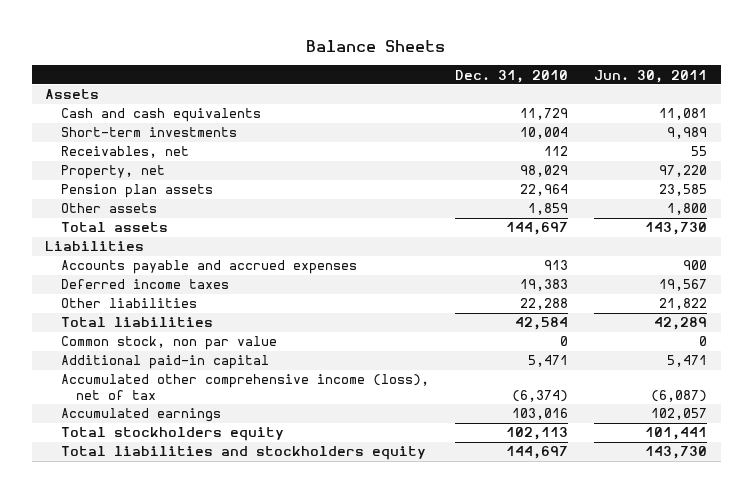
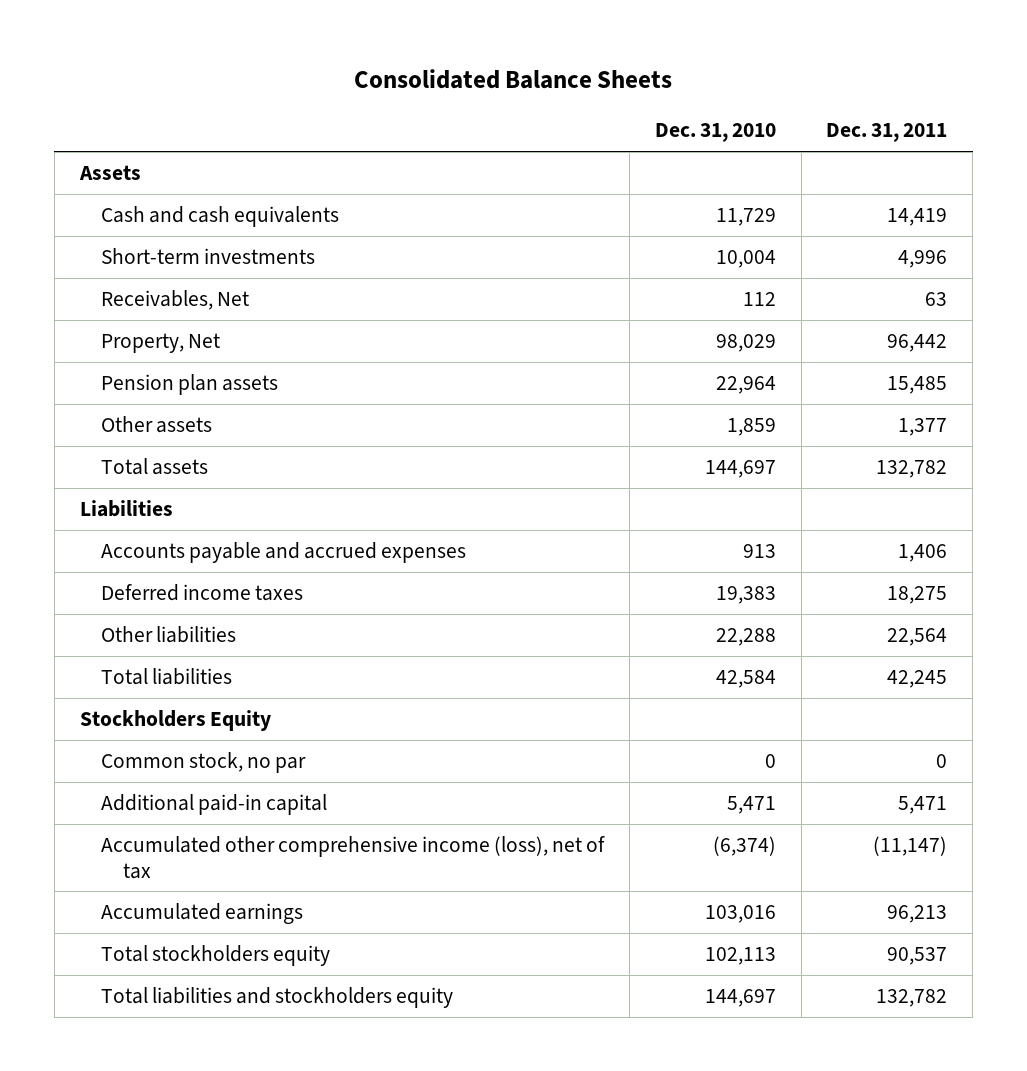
[306,40,446,53] Balance Sheets -> [354,68,673,89] Consolidated Balance Sheets
[594,69,708,83] Jun. 30, 2011 -> none
none -> [826,123,948,143] Dec. 31, 2011
[60,146,189,159] Receivables, net -> [101,289,250,310] Receivables, Net
[60,165,165,180] Property, net -> [101,332,221,353] Property, Net
none -> [79,709,271,731] Stockholders Equity
[60,336,277,351] Common stock, non par value -> [101,751,307,773] Common stock, no par

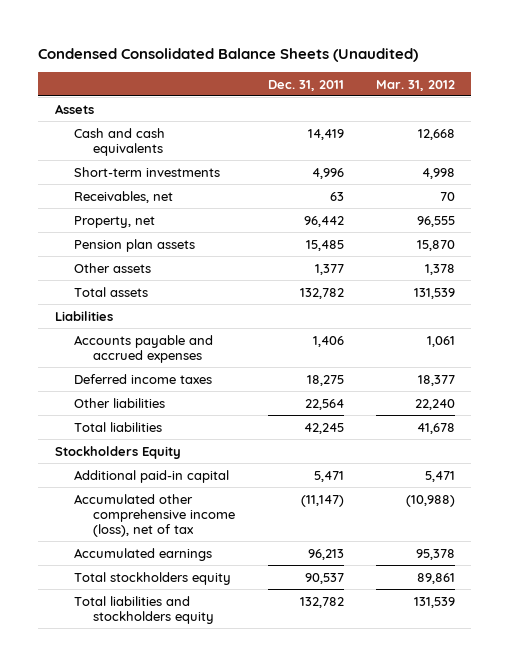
[354,68,673,89] Consolidated Balance Sheets -> [38,47,419,62] Condensed Consolidated Balance Sheets (Unaudited)
[654,123,776,143] Dec. 31, 2010 -> none
none -> [375,79,455,91] Mar. 31, 2012
[101,289,250,310] Receivables, Net -> [73,190,173,203] Receivables, net
[101,332,221,353] Property, Net -> [73,215,155,228] Property, net
[101,751,307,773] Common stock, no par -> none

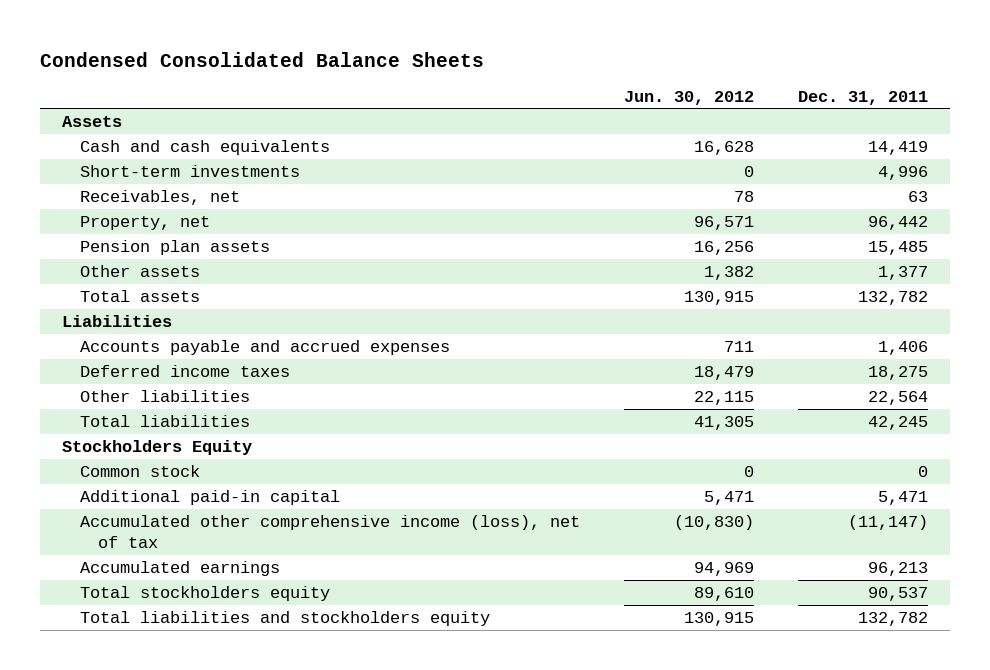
[38,47,419,62] Condensed Consolidated Balance Sheets (Unaudited) -> [40,51,485,67] Condensed Consolidated Balance Sheets
[375,79,455,91] Mar. 31, 2012 -> none
none -> [624,90,755,105] Jun. 30, 2012
none -> [80,465,201,478] Common stock

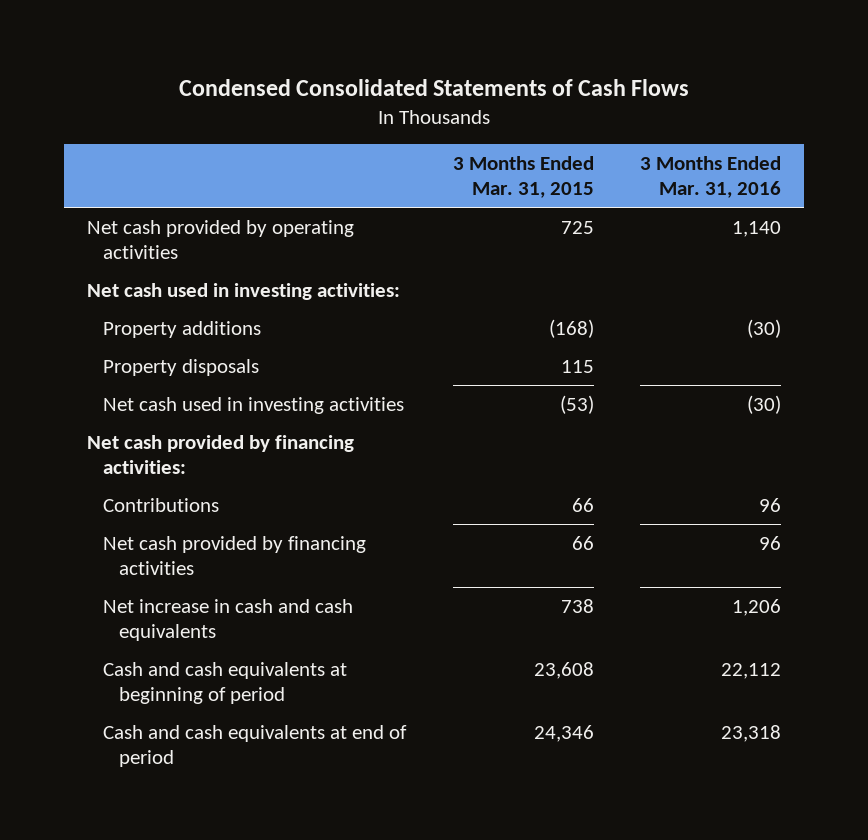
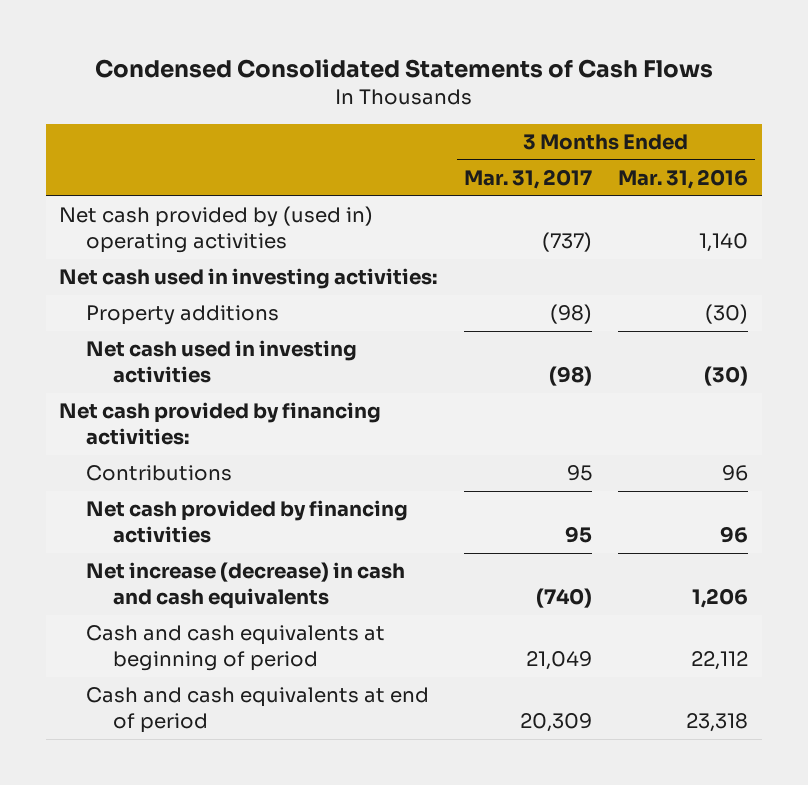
[452,155,594,199] 3 Months Ended Mar. 31, 2015 -> none
none -> [463,168,592,189] Mar. 31, 2017
[87,219,355,259] Net cash provided by operating activities -> [59,206,374,253] Net cash provided by (used in) operating activities
[103,358,260,376] Property disposals -> none
[103,598,354,641] Net increase in cash and cash equivalents -> [86,562,406,609] Net increase (decrease) in cash and cash equivalents

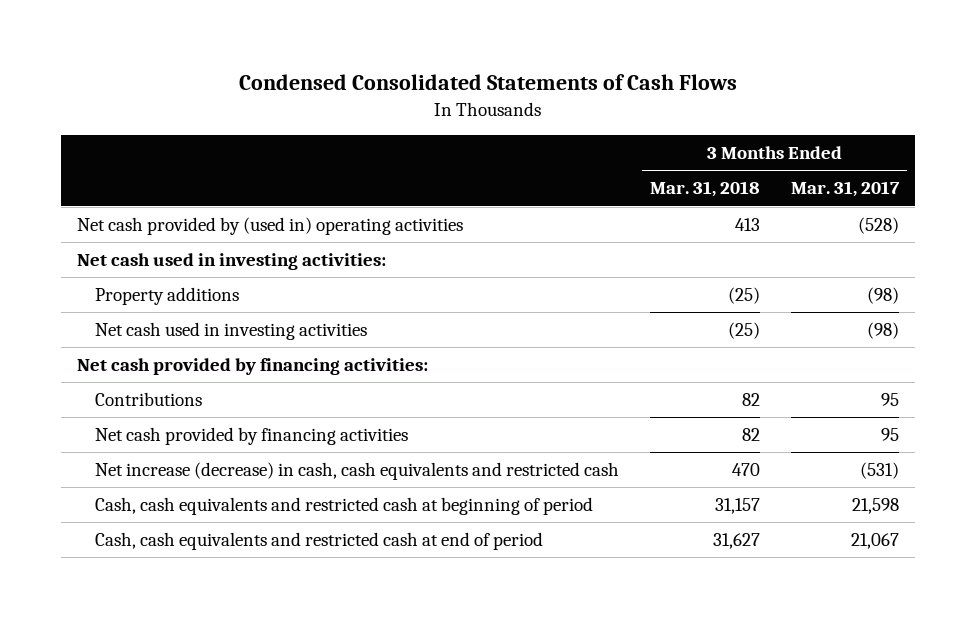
[618,168,749,189] Mar. 31, 2016 -> none
none -> [650,181,761,198] Mar. 31, 2018
[541,231,592,252] (737) -> [858,217,900,235] (528)
[86,562,406,609] Net increase (decrease) in cash and cash equivalents -> [94,462,619,481] Net increase (decrease) in cash, cash equivalents and restricted cash
[535,587,592,608] (740) -> [860,462,900,480] (531)
[86,625,386,671] Cash and cash equivalents at beginning of period -> [94,497,593,516] Cash, cash equivalents and restricted cash at beginning of period
[525,650,592,670] 21,049 -> [852,498,900,515] 21,598
[86,687,430,733] Cash and cash equivalents at end of period -> [94,532,543,551] Cash, cash equivalents and restricted cash at end of period
[519,712,592,732] 20,309 -> [851,533,900,550] 21,067

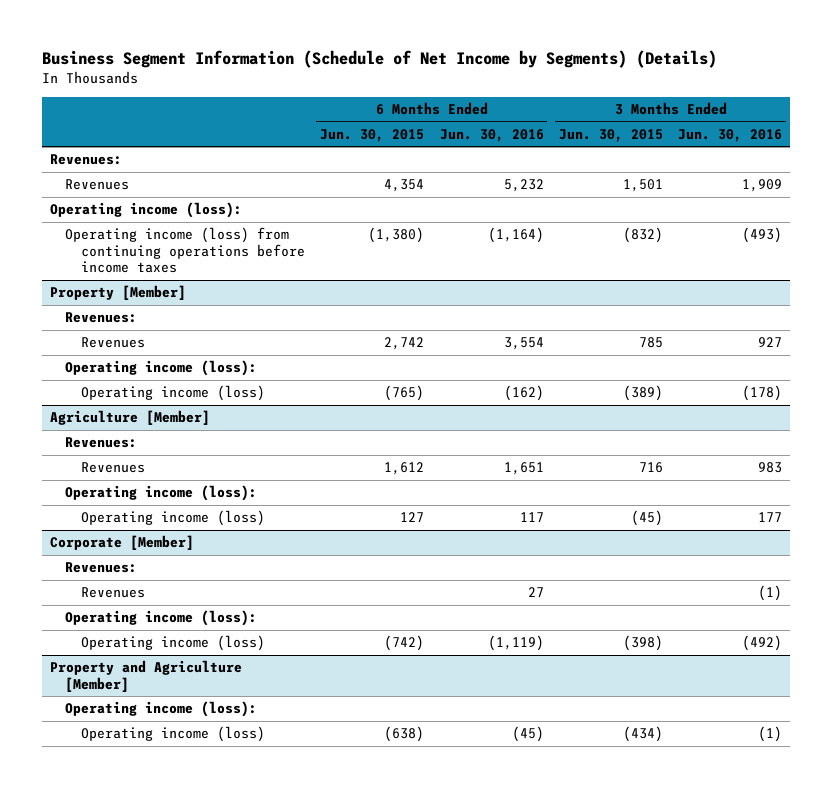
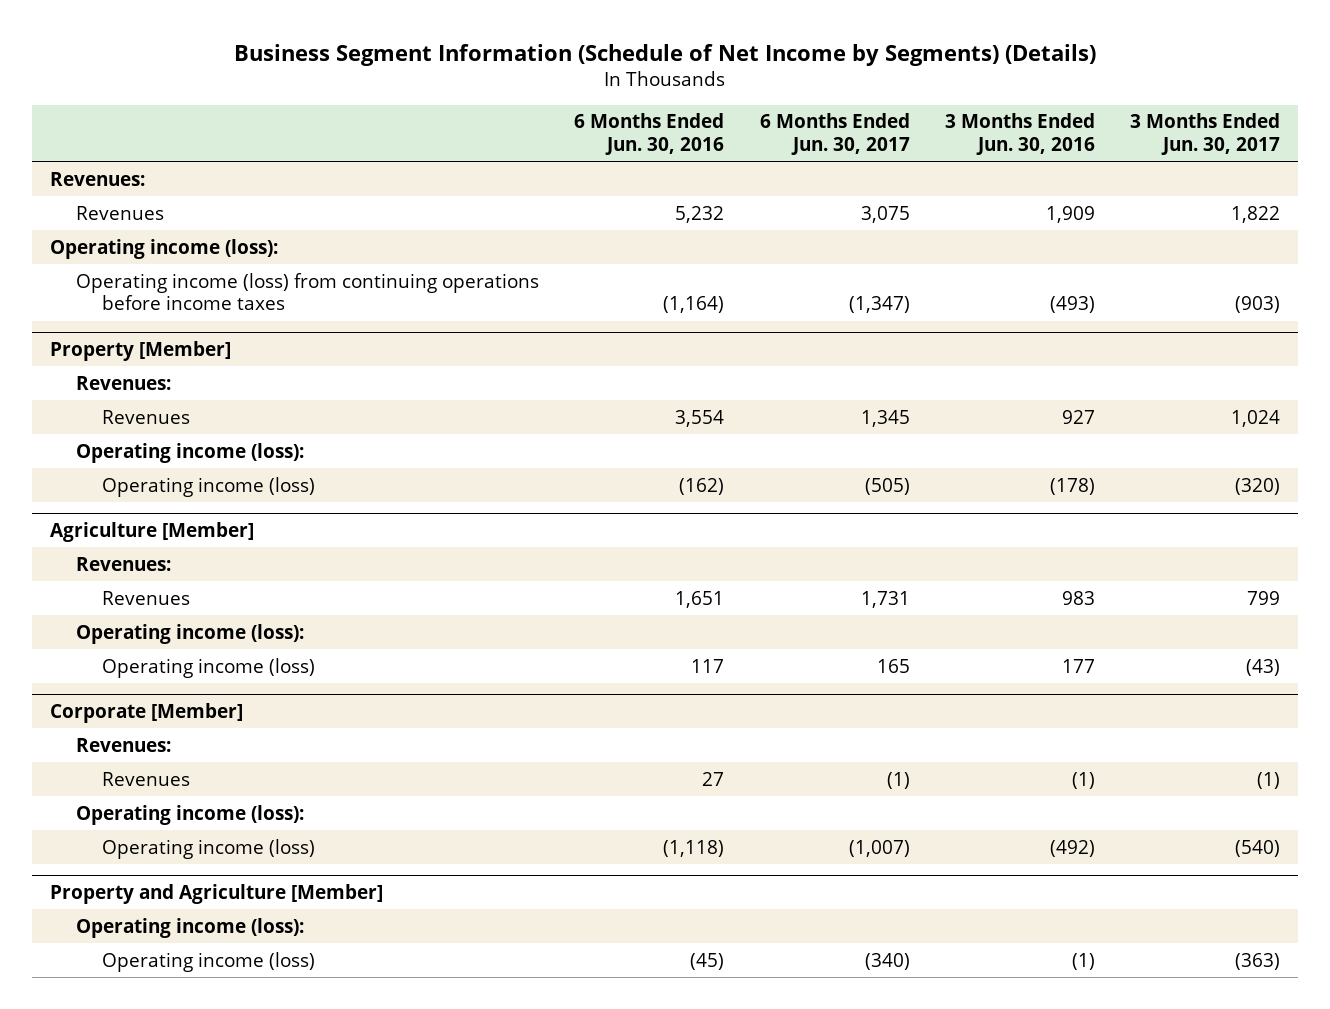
[320,128,425,142] Jun. 30, 2015 -> none
[559,128,664,142] Jun. 30, 2015 -> none
none -> [759,113,910,156] 6 Months Ended Jun. 30, 2017
none -> [1130,113,1281,156] 3 Months Ended Jun. 30, 2017
[487,635,544,652] (1,119) -> [663,839,725,857] (1,118)

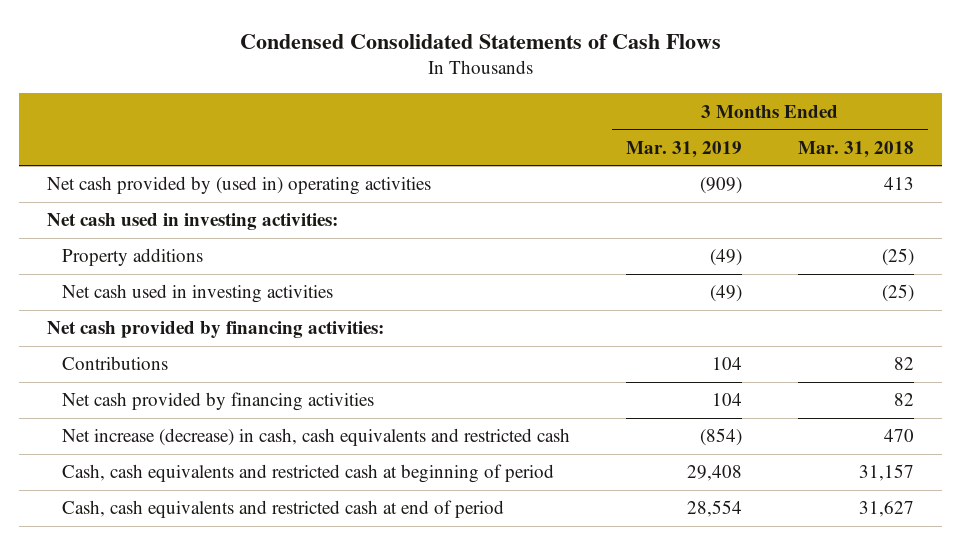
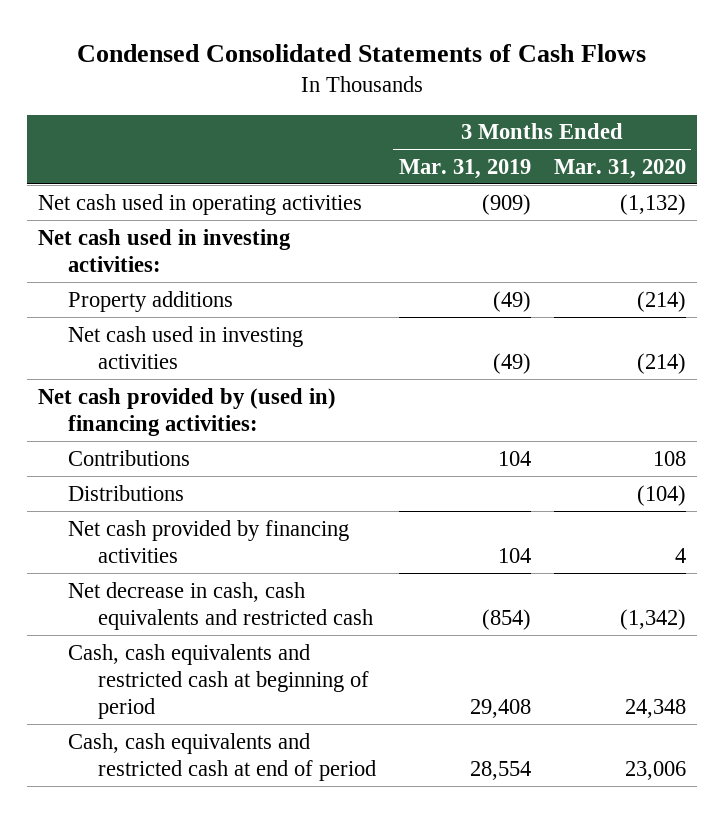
[797,140,914,158] Mar. 31, 2018 -> none
none -> [553,158,686,179] Mar. 31, 2020
[47,176,432,196] Net cash provided by (used in) operating activities -> [38,193,363,215] Net cash used in operating activities
[47,321,385,339] Net cash provided by financing activities: -> [38,387,337,436] Net cash provided by (used in) financing activities:
none -> [68,484,185,501] Distributions
[61,428,570,447] Net increase (decrease) in cash, cash equivalents and restricted cash -> [68,581,374,630] Net decrease in cash, cash equivalents and restricted cash

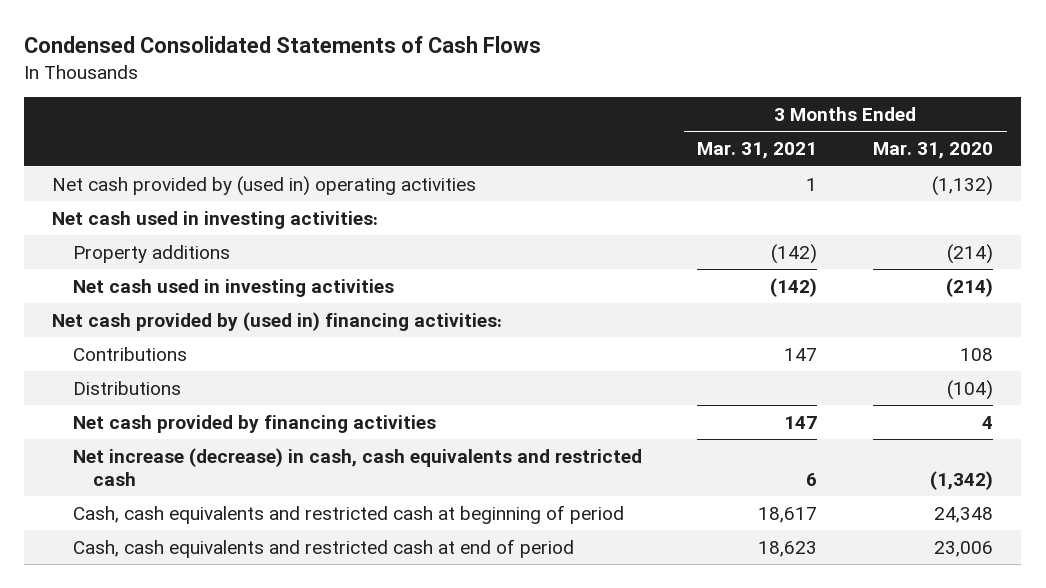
[398,158,531,179] Mar. 31, 2019 -> none
none -> [697,142,818,160] Mar. 31, 2021
[38,193,363,215] Net cash used in operating activities -> [52,175,477,196] Net cash provided by (used in) operating activities
[68,581,374,630] Net decrease in cash, cash equivalents and restricted cash -> [72,447,642,486] Net increase (decrease) in cash, cash equivalents and restricted cash

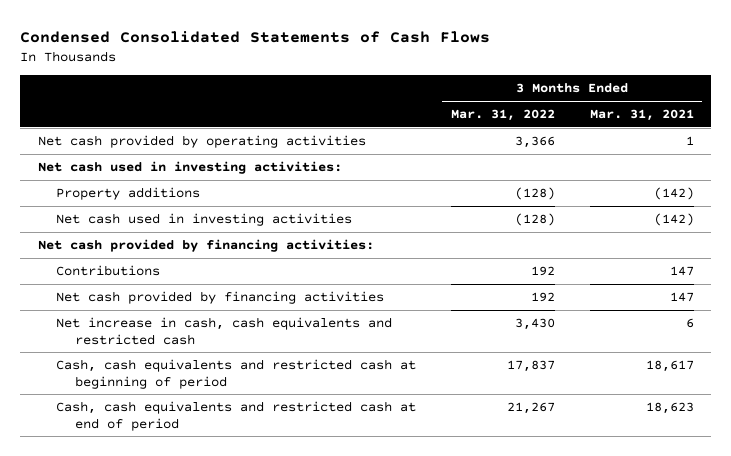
[873,142,994,160] Mar. 31, 2020 -> none
none -> [450,109,555,122] Mar. 31, 2022
[52,175,477,196] Net cash provided by (used in) operating activities -> [37,134,366,148] Net cash provided by operating activities
[52,311,503,331] Net cash provided by (used in) financing activities: -> [37,238,374,252] Net cash provided by financing activities:
[72,380,181,395] Distributions -> none
[72,447,642,486] Net increase (decrease) in cash, cash equivalents and restricted cash -> [56,316,393,345] Net increase in cash, cash equivalents and restricted cash

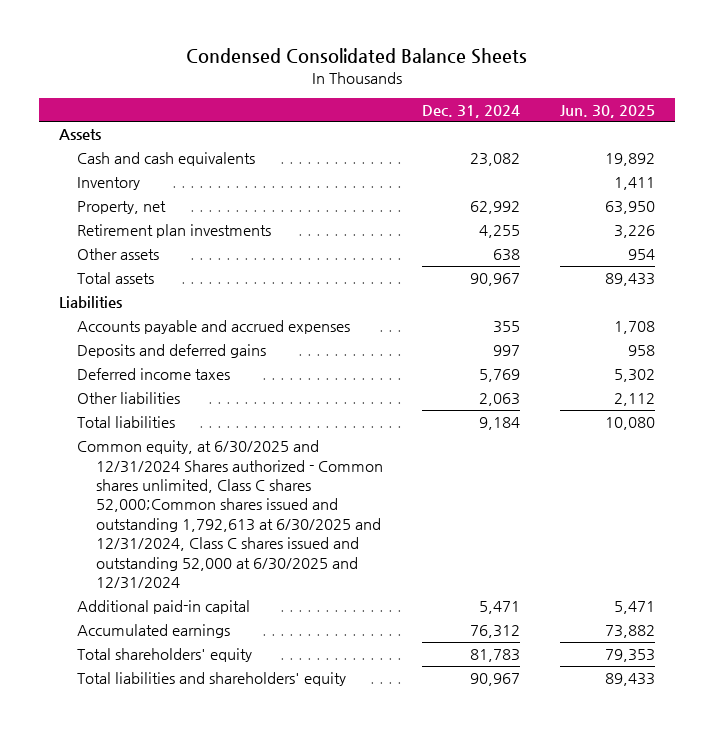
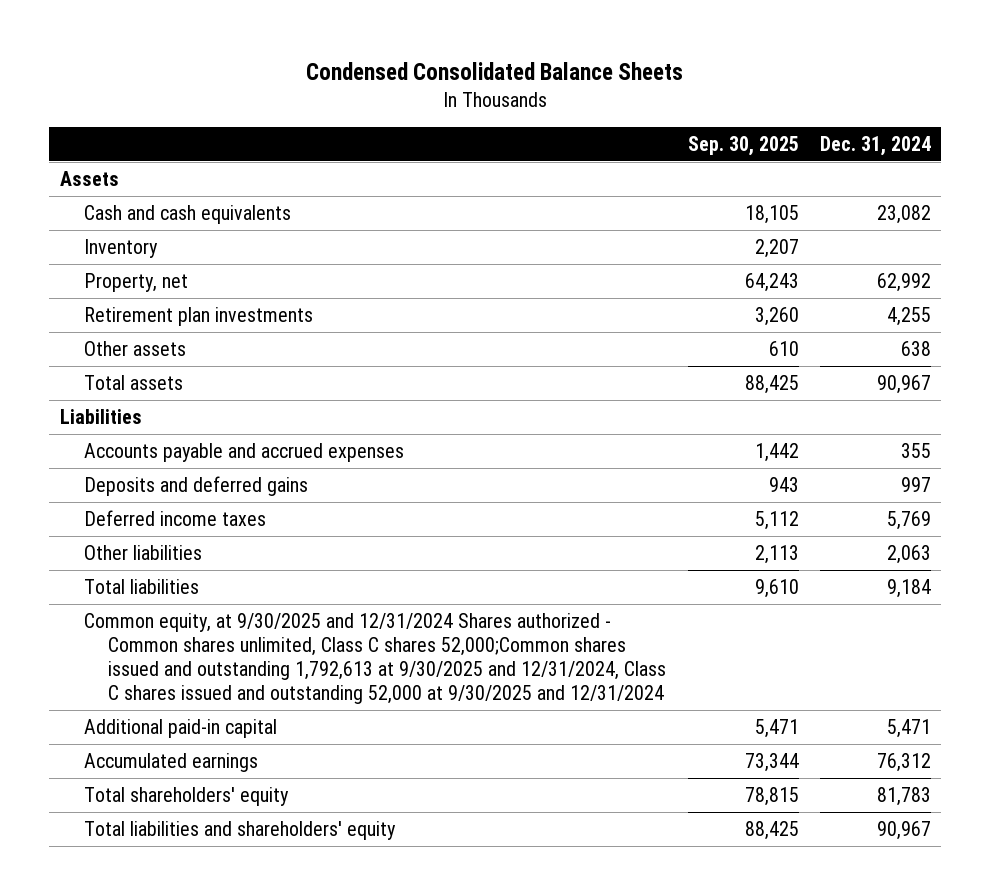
[560,104,656,118] Jun. 30, 2025 -> none
none -> [687,135,799,156] Sep. 30, 2025
[77,440,383,590] Common equity, at 6/30/2025 and 12/31/2024 Shares authorized - Common shares unlimited, Class C shares 52,000;Common shares issued and outstanding 1,792,613 at 6/30/2025 and 12/31/2024, Class C shares issued and outstanding 52,000 at 6/30/2025 and 12/31/2024 -> [84,612,667,705] Common equity, at 9/30/2025 and 12/31/2024 Shares authorized - Common shares unlimited, Class C shares 52,000;Common shares issued and outstanding 1,792,613 at 9/30/2025 and 12/31/2024, Class C shares issued and outstanding 52,000 at 9/30/2025 and 12/31/2024

